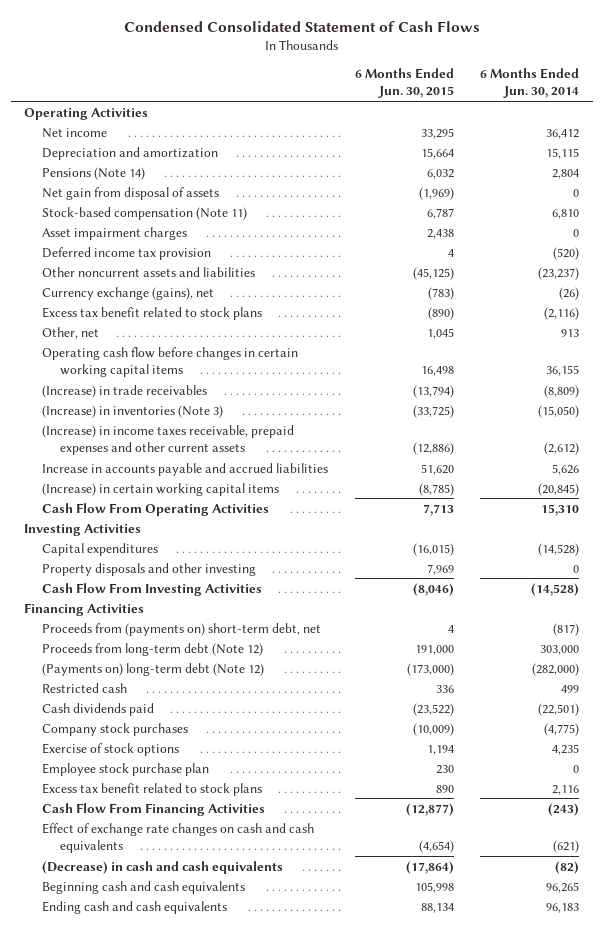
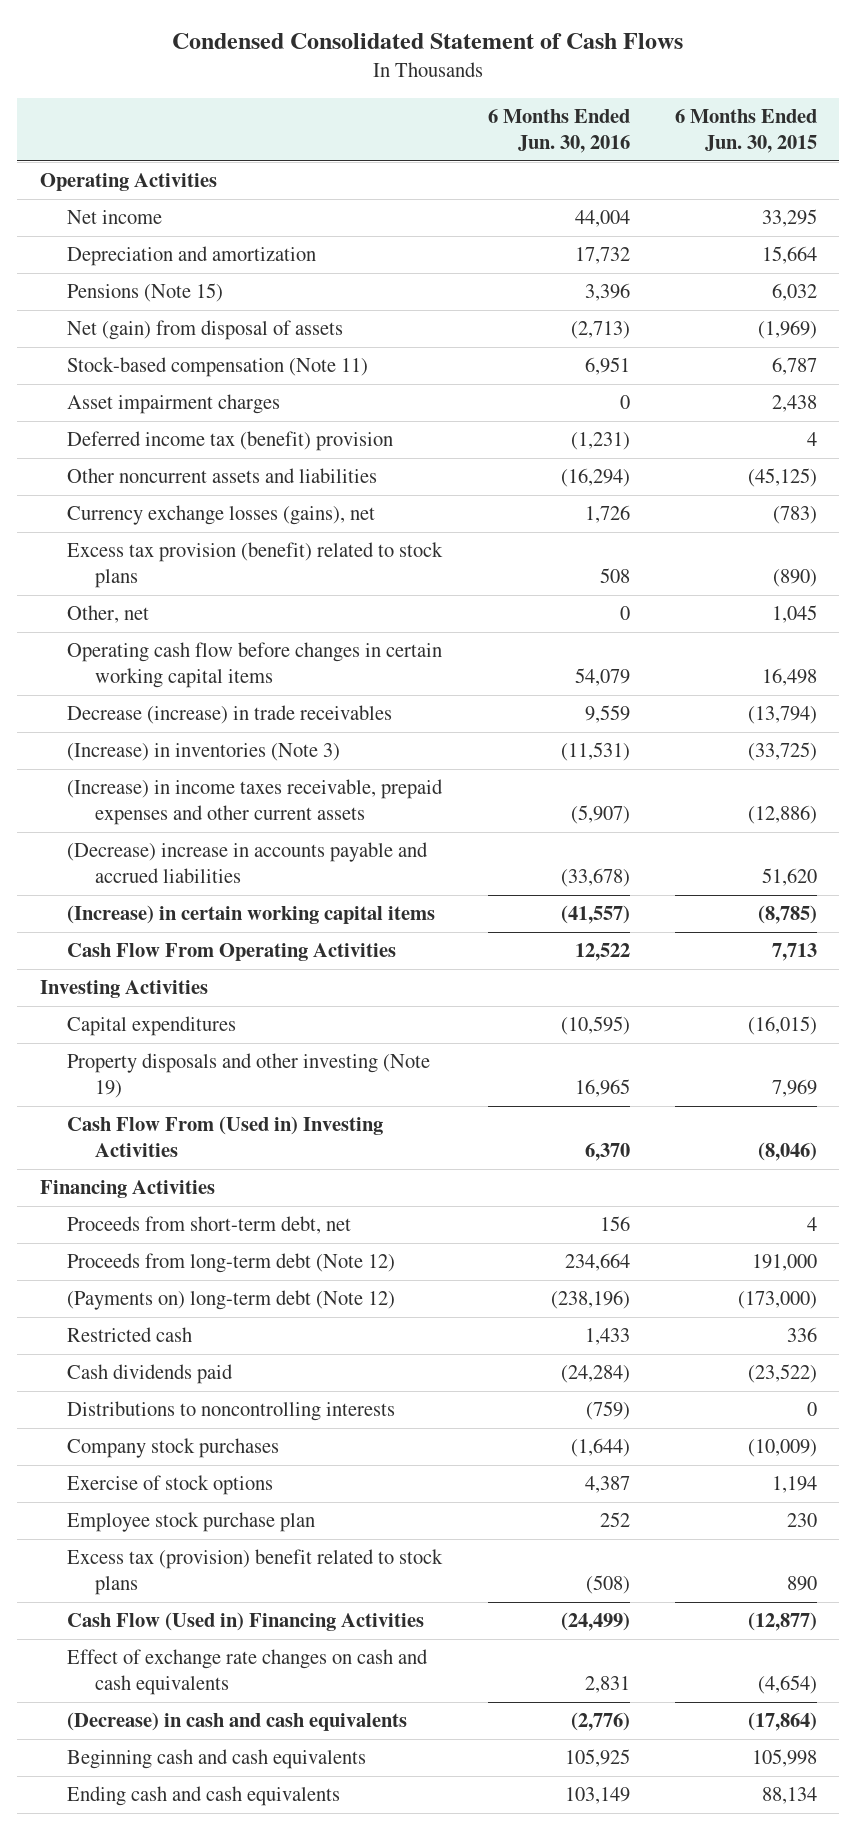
[480,68,580,99] 6 Months Ended Jun. 30, 2014 -> none
none -> [487,109,630,154] 6 Months Ended Jun. 30, 2016
[42,166,146,180] Pensions (Note 14) -> [67,283,224,303] Pensions (Note 15)
[42,186,220,200] Net gain from disposal of assets -> [67,320,344,341] Net (gain) from disposal of assets
[42,246,212,260] Deferred income tax provision -> [67,431,394,452] Deferred income tax (benefit) provision
[42,286,215,300] Currency exchange (gains), net -> [67,505,376,526] Currency exchange losses (gains), net
[42,306,263,320] Excess tax benefit related to stock plans -> [67,542,444,589] Excess tax provision (benefit) related to stock plans
[42,384,208,398] (Increase) in trade receivables -> [67,705,393,725] Decrease (increase) in trade receivables
[42,462,329,476] Increase in accounts payable and accrued liabilities -> [67,842,429,884] (Decrease) increase in accounts payable and accrued liabilities
[42,562,257,576] Property disposals and other investing -> [67,1053,431,1099] Property disposals and other investing (Note 19)
[42,582,263,596] Cash Flow From Investing Activities -> [67,1116,384,1158] Cash Flow From (Used in) Investing Activities
[42,622,322,636] Proceeds from (payments on) short-term debt, net -> [67,1216,352,1235] Proceeds from short-term debt, net
none -> [67,1401,396,1422] Distributions to noncontrolling interests
[42,782,263,796] Excess tax benefit related to stock plans -> [67,1549,444,1596] Excess tax (provision) benefit related to stock plans
[42,802,266,816] Cash Flow From Financing Activities -> [67,1612,425,1632] Cash Flow (Used in) Financing Activities

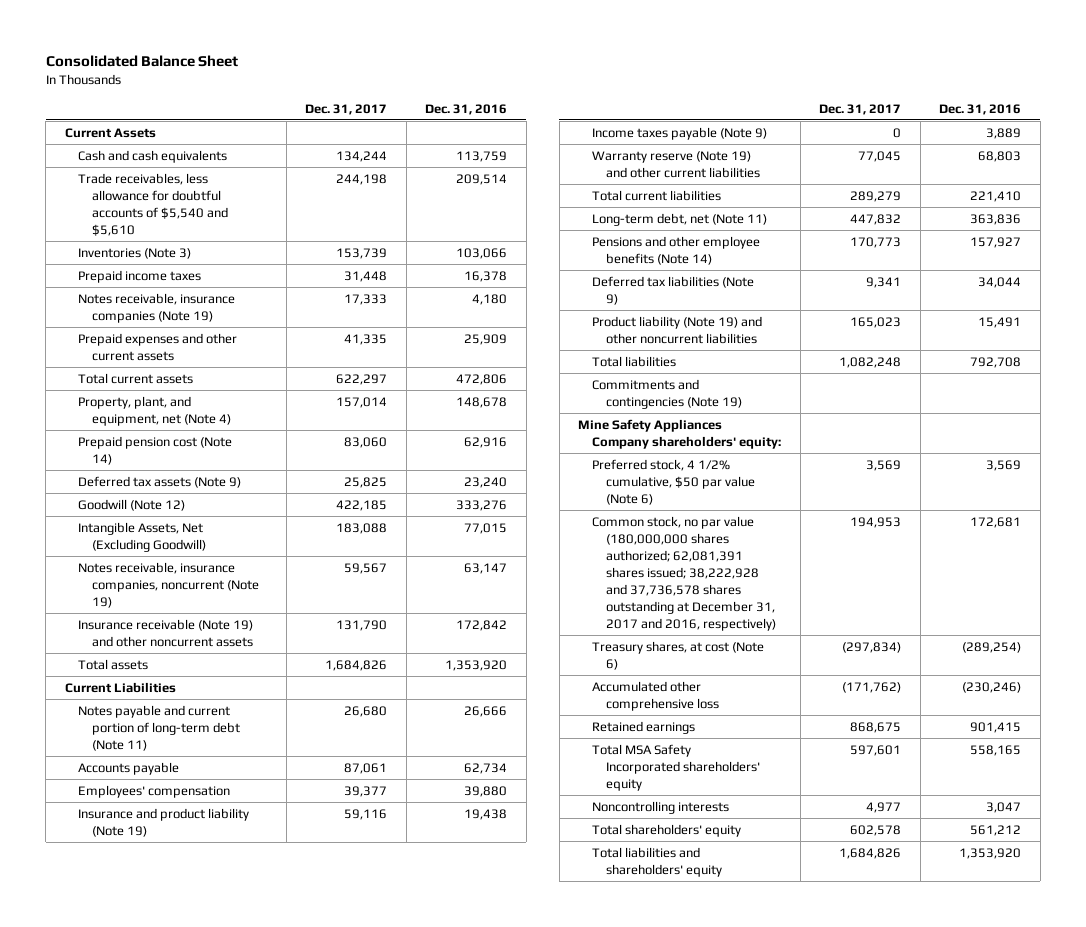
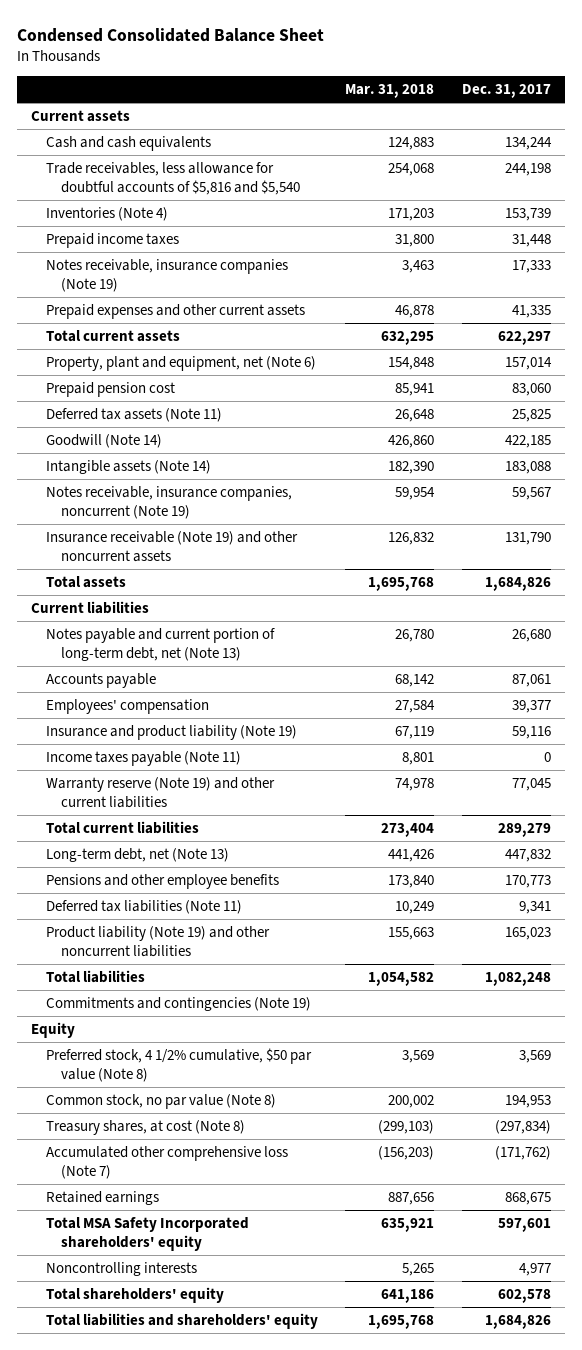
[45,55,238,68] Consolidated Balance Sheet -> [17,27,325,42] Condensed Consolidated Balance Sheet
[425,103,508,115] Dec. 31, 2016 -> none
none -> [345,84,435,99] Mar. 31, 2018
[64,127,156,138] Current Assets -> [31,110,131,123] Current assets
[78,172,229,236] Trade receivables, less allowance for doubtful accounts of $5,540 and $5,610 -> [45,162,300,196] Trade receivables, less allowance for doubtful accounts of $5,816 and $5,540
[78,247,192,259] Inventories (Note 3) -> [45,207,168,222] Inventories (Note 4)
[78,395,232,426] Property, plant, and equipment, net (Note 4) -> [45,356,316,372] Property, plant and equipment, net (Note 6)
[78,435,233,465] Prepaid pension cost (Note 14) -> [45,382,175,398] Prepaid pension cost
[78,475,242,488] Deferred tax assets (Note 9) -> [45,408,222,423] Deferred tax assets (Note 11)
[78,498,186,511] Goodwill (Note 12) -> [45,434,162,449] Goodwill (Note 14)
[78,521,207,552] Intangible Assets, Net (Excluding Goodwill) -> [45,460,211,475] Intangible assets (Note 14)
[64,681,176,693] Current Liabilities -> [31,601,150,615] Current liabilities
[78,704,241,751] Notes payable and current portion of long-term debt (Note 11) -> [45,628,275,662] Notes payable and current portion of long-term debt, net (Note 13)
[592,126,768,140] Income taxes payable (Note 9) -> [45,751,241,767] Income taxes payable (Note 11)
[592,212,768,226] Long-term debt, net (Note 11) -> [45,848,229,863] Long-term debt, net (Note 13)
[592,235,761,265] Pensions and other employee benefits (Note 14) -> [45,874,279,890] Pensions and other employee benefits
[592,275,755,305] Deferred tax liabilities (Note 9) -> [45,900,242,915] Deferred tax liabilities (Note 11)
[578,418,782,449] Mine Safety Appliances Company shareholders' equity: -> [31,1022,76,1039] Equity
[592,458,756,505] Preferred stock, 4 1/2% cumulative, $50 par value (Note 6) -> [45,1048,312,1083] Preferred stock, 4 1/2% cumulative, $50 par value (Note 8)
[592,515,777,632] Common stock, no par value (180,000,000 shares authorized; 62,081,391 shares issued; 38,222,928 and 37,736,578 shares outstanding at December 31, 2017 and 2016, respectively) -> [45,1094,276,1110] Common stock, no par value (Note 8)
[592,640,765,670] Treasury shares, at cost (Note 6) -> [45,1120,245,1136] Treasury shares, at cost (Note 8)
[592,680,720,711] Accumulated other comprehensive loss -> [45,1146,288,1180] Accumulated other comprehensive loss (Note 7)

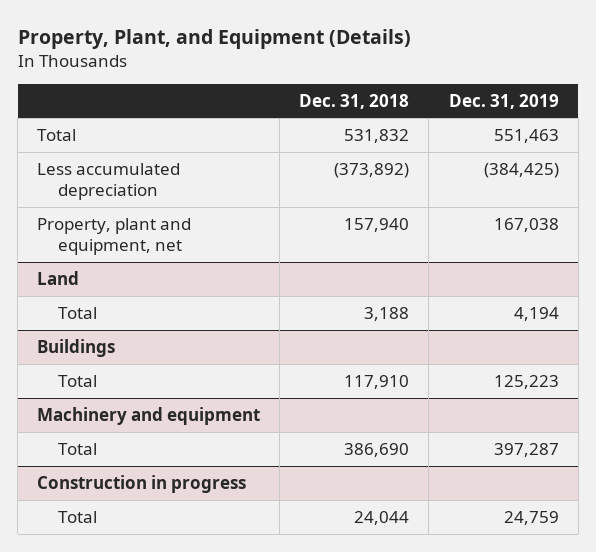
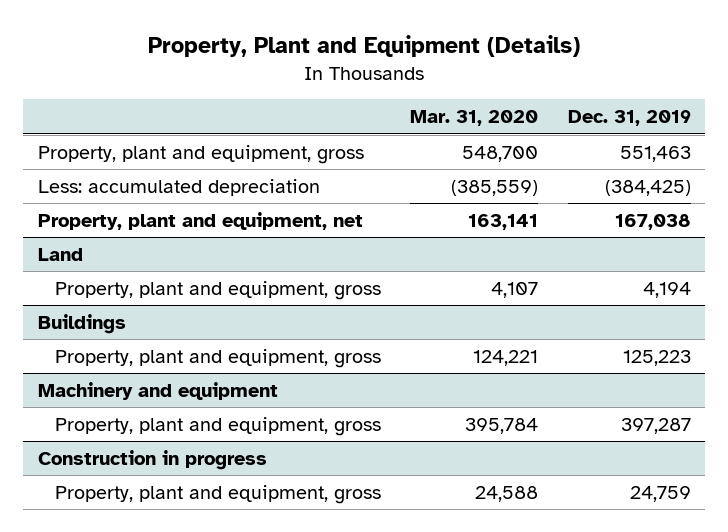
[17,28,411,49] Property, Plant, and Equipment (Details) -> [148,35,581,58] Property, Plant and Equipment (Details)
[299,93,410,109] Dec. 31, 2018 -> none
none -> [410,110,539,127] Mar. 31, 2020
[37,129,77,142] Total -> [37,144,364,164] Property, plant and equipment, gross
[37,163,181,201] Less accumulated depreciation -> [37,178,320,196] Less: accumulated depreciation
[57,307,97,320] Total -> [55,280,382,300] Property, plant and equipment, gross
[57,375,97,388] Total -> [55,348,382,368] Property, plant and equipment, gross
[57,443,97,456] Total -> [55,416,382,436] Property, plant and equipment, gross
[57,511,97,524] Total -> [55,484,382,504] Property, plant and equipment, gross

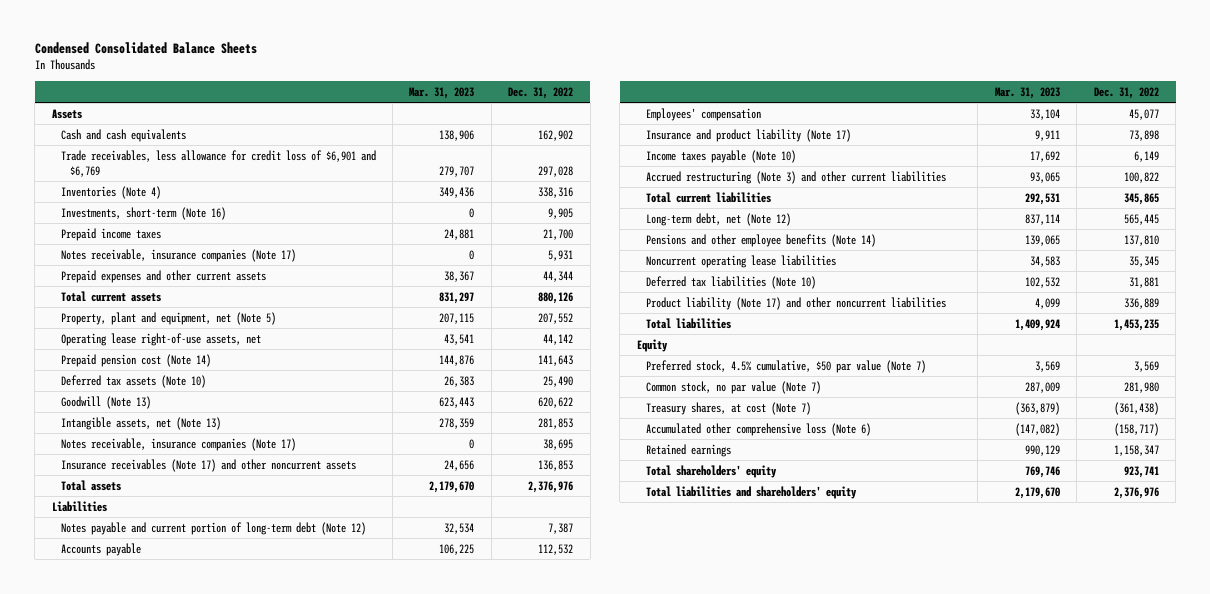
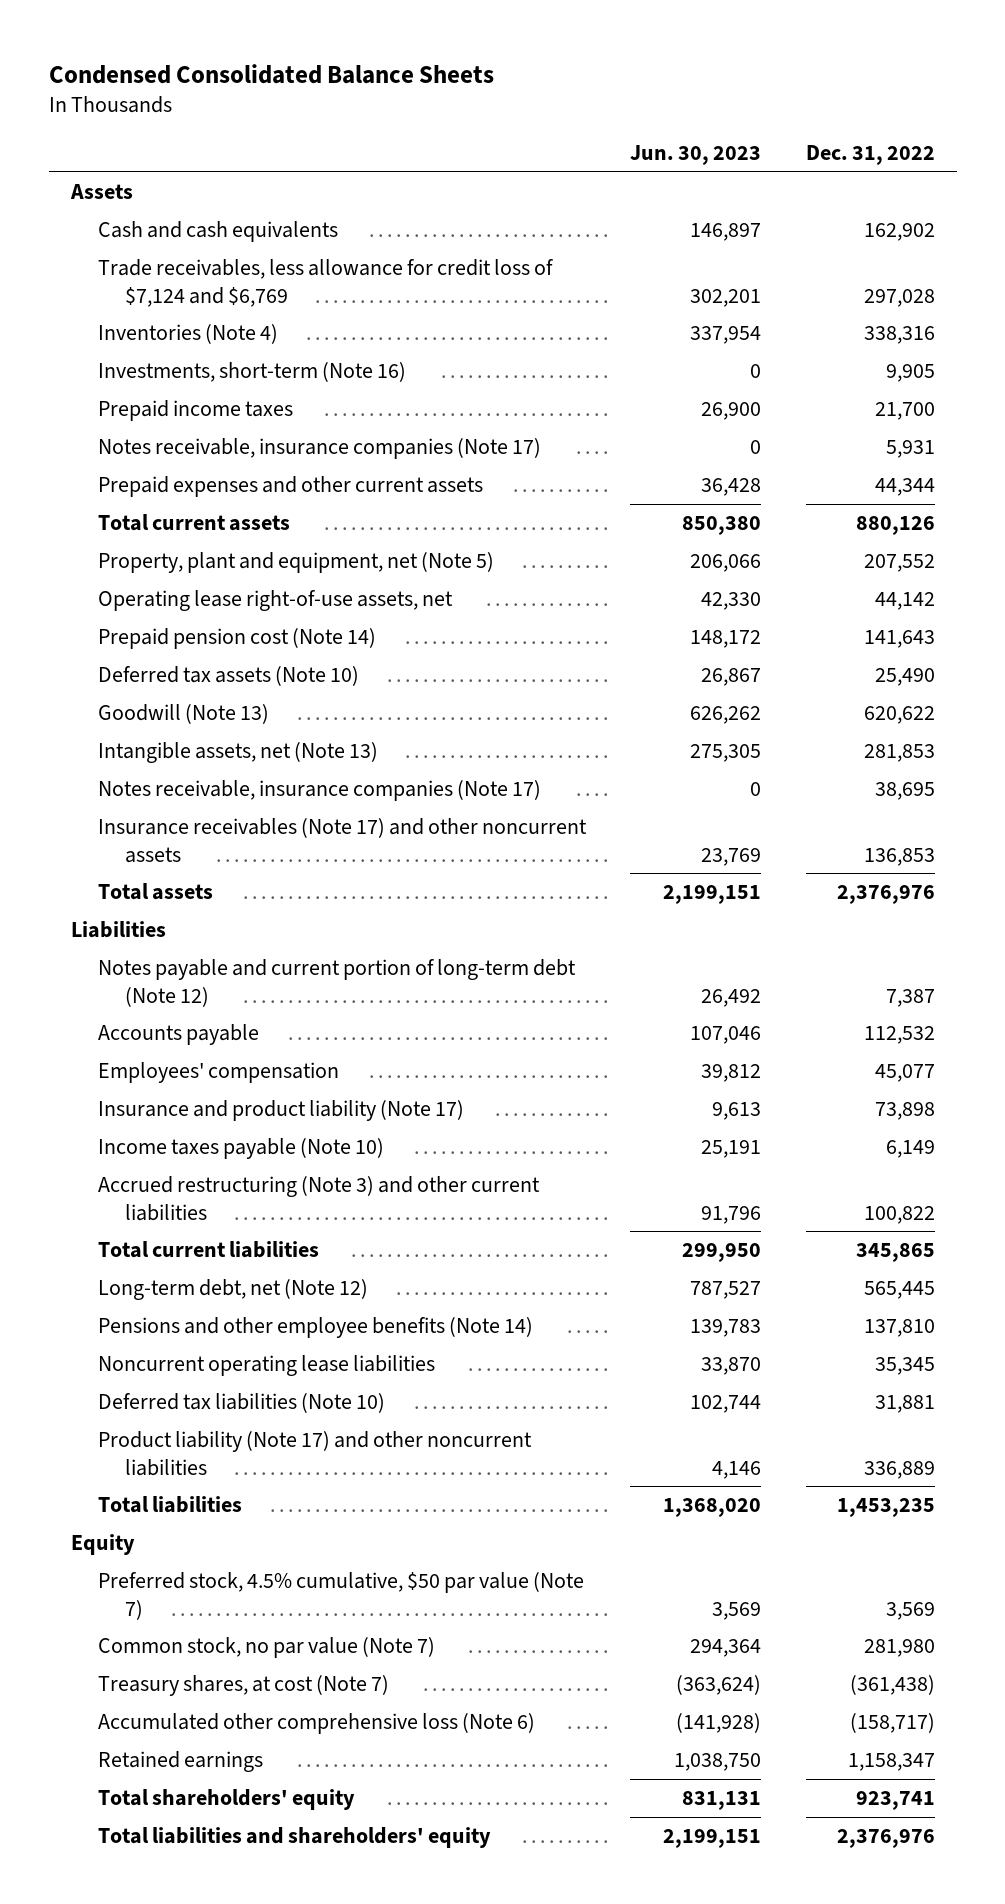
[409,86,475,99] Mar. 31, 2023 -> none
none -> [630,145,762,166] Jun. 30, 2023
[60,149,376,177] Trade receivables, less allowance for credit loss of $6,901 and $6,769 -> [98,259,555,307] Trade receivables, less allowance for credit loss of $7,124 and $6,769

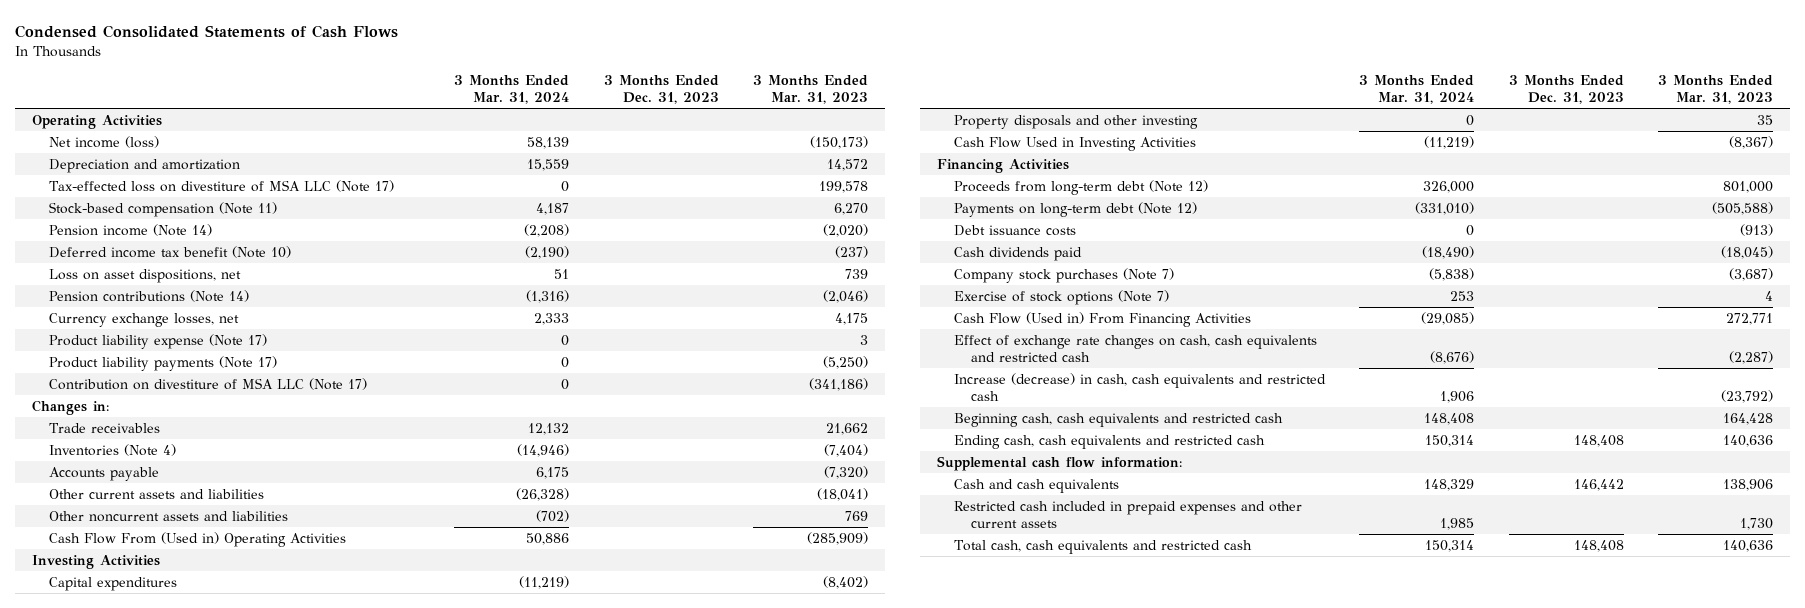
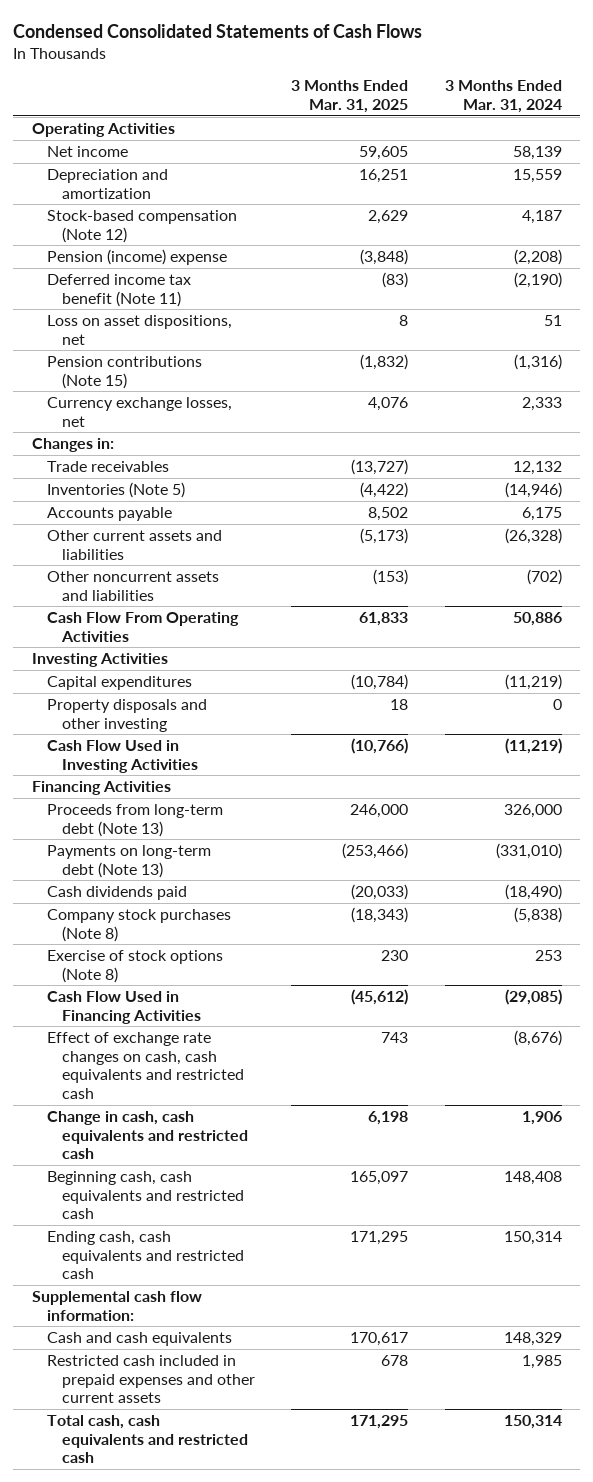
[603,75,719,105] 3 Months Ended Dec. 31, 2023 -> none
[752,75,868,105] 3 Months Ended Mar. 31, 2023 -> none
none -> [291,80,409,114] 3 Months Ended Mar. 31, 2025
[49,135,160,148] Net income (loss) -> [46,145,128,157] Net income
[49,179,395,192] Tax-effected loss on divestiture of MSA LLC (Note 17) -> none
[49,201,278,217] Stock-based compensation (Note 11) -> [46,209,237,243] Stock-based compensation (Note 12)
[49,223,213,236] Pension income (Note 14) -> [46,248,227,265] Pension (income) expense
[49,245,292,258] Deferred income tax benefit (Note 10) -> [46,273,191,307] Deferred income tax benefit (Note 11)
[49,289,250,302] Pension contributions (Note 14) -> [46,355,202,389] Pension contributions (Note 15)
[49,333,268,349] Product liability expense (Note 17) -> none
[49,355,278,371] Product liability payments (Note 17) -> none
[49,377,368,390] Contribution on divestiture of MSA LLC (Note 17) -> none
[49,443,177,456] Inventories (Note 4) -> [46,481,185,498] Inventories (Note 5)
[49,531,347,547] Cash Flow From (Used in) Operating Activities -> [46,611,239,642] Cash Flow From Operating Activities
[954,224,1077,236] Debt issuance costs -> none
[954,179,1209,195] Proceeds from long-term debt (Note 12) -> [46,803,223,837] Proceeds from long-term debt (Note 13)
[954,201,1198,217] Payments on long-term debt (Note 12) -> [46,844,211,878] Payments on long-term debt (Note 13)
[954,267,1175,283] Company stock purchases (Note 7) -> [46,908,231,942] Company stock purchases (Note 8)
[954,289,1170,305] Exercise of stock options (Note 7) -> [46,949,223,983] Exercise of stock options (Note 8)
[954,311,1252,327] Cash Flow (Used in) From Financing Activities -> [46,990,201,1024] Cash Flow Used in Financing Activities
[954,372,1327,401] Increase (decrease) in cash, cash equivalents and restricted cash -> [46,1110,248,1160] Change in cash, cash equivalents and restricted cash

